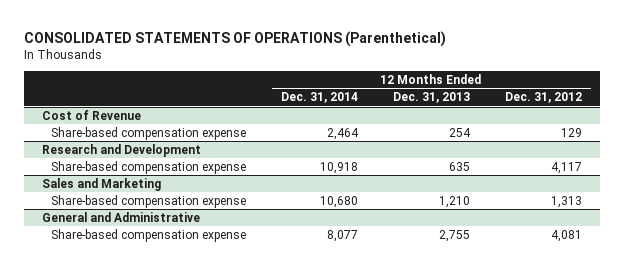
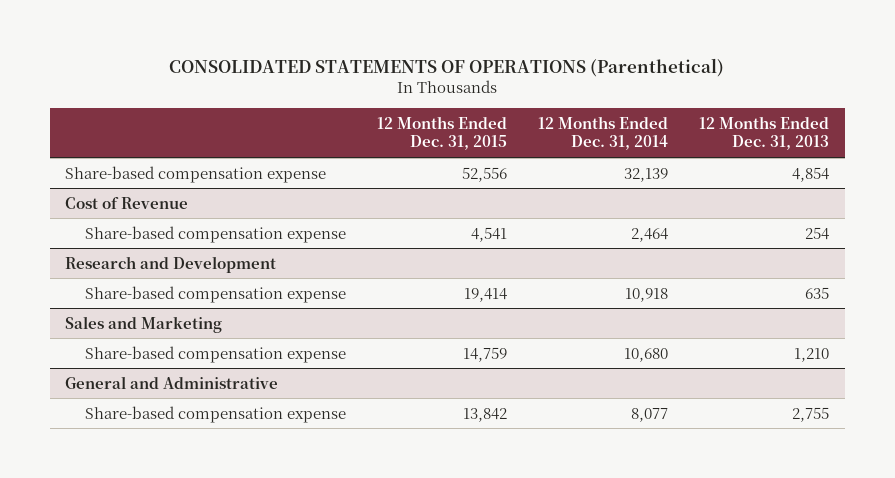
[505,92,583,104] Dec. 31, 2012 -> none
none -> [377,115,508,151] 12 Months Ended Dec. 31, 2015
none -> [65,165,327,183] Share-based compensation expense

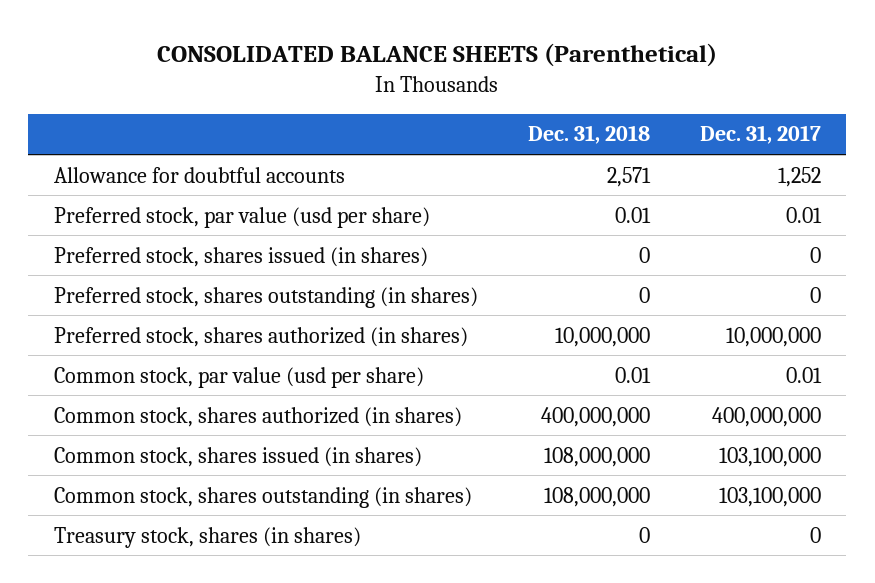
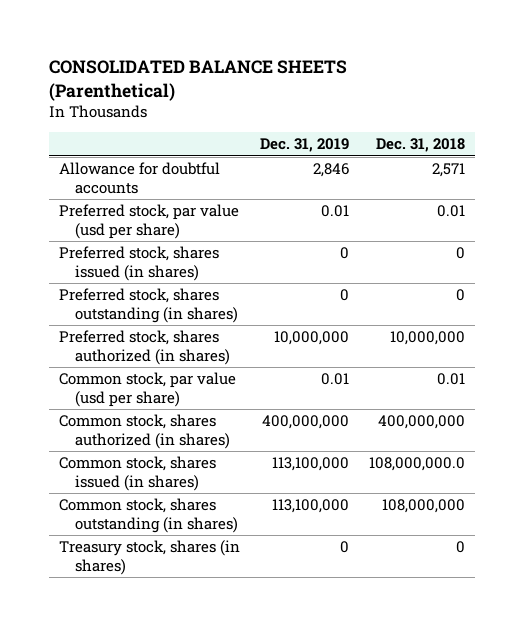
[700,125,822,145] Dec. 31, 2017 -> none
none -> [260,138,350,153] Dec. 31, 2019
[543,446,650,467] 108,000,000 -> [368,457,465,472] 108,000,000.0

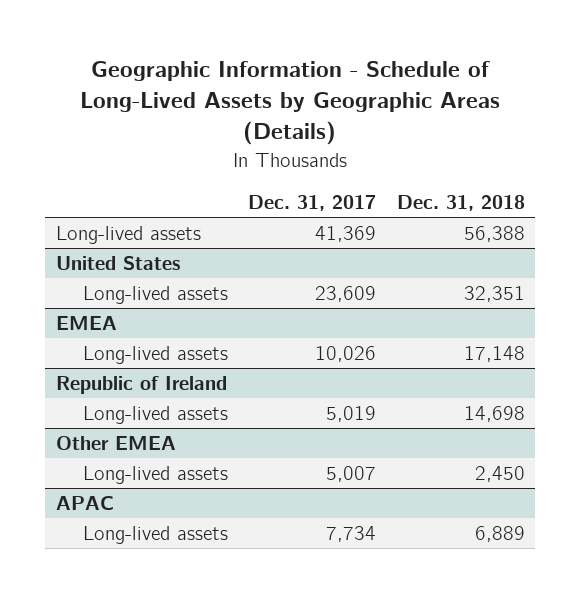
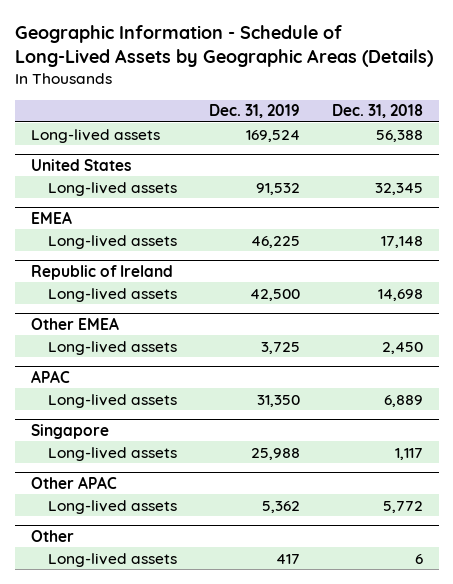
[248,194,377,211] Dec. 31, 2017 -> none
none -> [208,104,300,119] Dec. 31, 2019
[463,286,525,303] 32,351 -> [374,182,423,195] 32,345
none -> [30,423,109,439] Singapore
none -> [47,446,177,461] Long-lived assets
none -> [30,475,117,489] Other APAC
none -> [47,499,177,514] Long-lived assets
none -> [30,529,74,542] Other
none -> [47,552,177,567] Long-lived assets

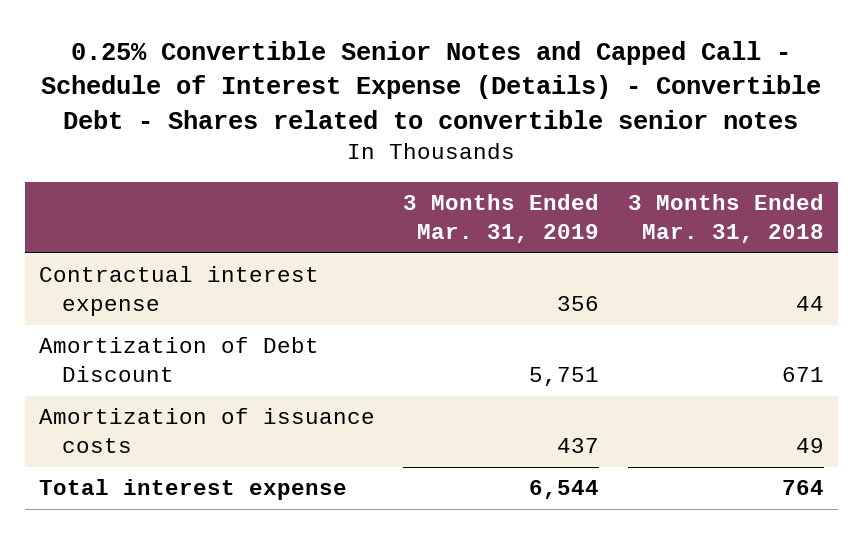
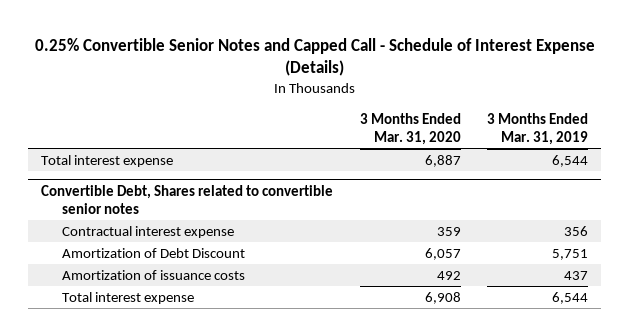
[41,40,822,130] 0.25% Convertible Senior Notes and Capped Call - Schedule of Interest Expense (Details) - Convertible Debt - Shares related to convertible senior notes -> [34,37,595,77] 0.25% Convertible Senior Notes and Capped Call - Schedule of Interest Expense (Details)
[627,194,824,244] 3 Months Ended Mar. 31, 2018 -> none
none -> [359,113,461,145] 3 Months Ended Mar. 31, 2020
none -> [40,154,173,167] Total interest expense
none -> [40,184,333,214] Convertible Debt, Shares related to convertible senior notes

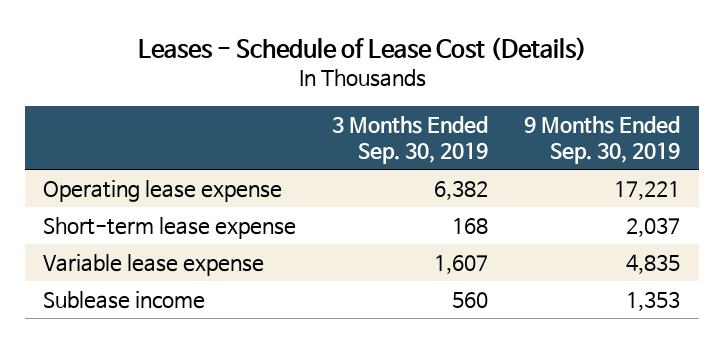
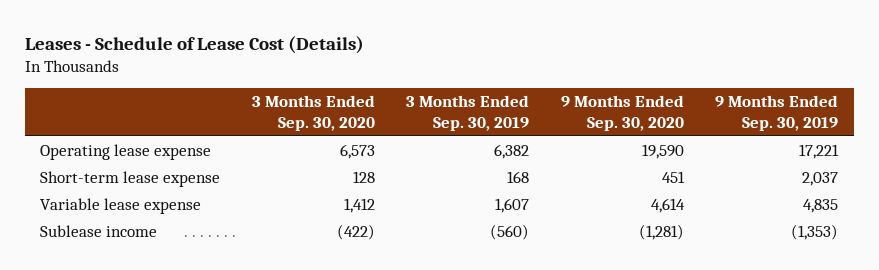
none -> [251,95,375,131] 3 Months Ended Sep. 30, 2020
none -> [560,95,684,131] 9 Months Ended Sep. 30, 2020
[452,291,489,308] 560 -> [490,224,530,241] (560)
[626,290,681,311] 1,353 -> [791,224,839,241] (1,353)

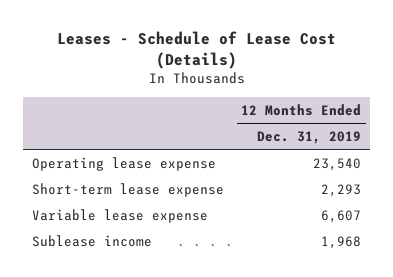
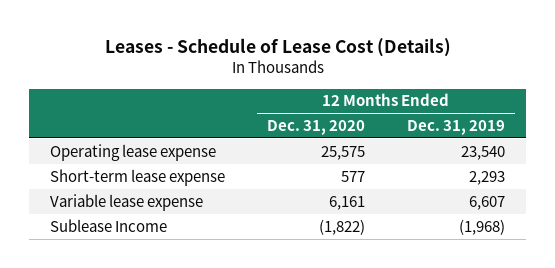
none -> [267,120,366,136] Dec. 31, 2020
[31,234,152,247] Sublease income -> [50,218,168,232] Sublease Income
[321,235,362,249] 1,968 -> [458,218,505,235] (1,968)

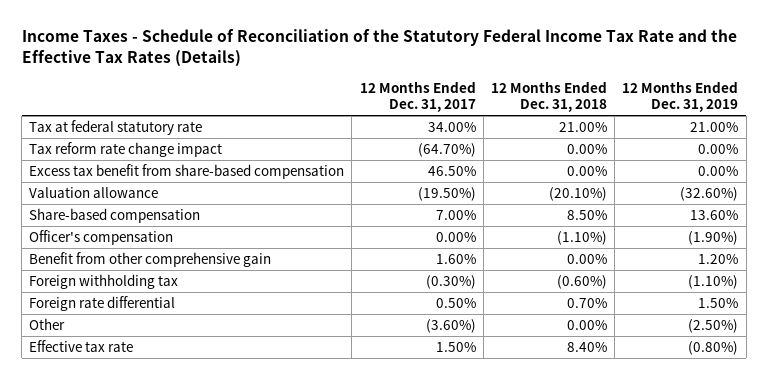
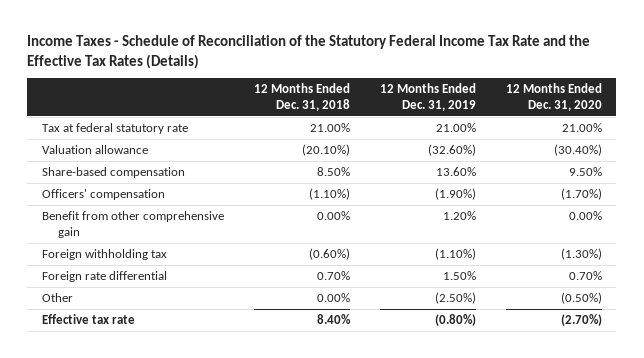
[359,80,476,113] 12 Months Ended Dec. 31, 2017 -> none
none -> [505,83,602,111] 12 Months Ended Dec. 31, 2020
[29,141,223,157] Tax reform rate change impact -> none
[29,163,345,179] Excess tax benefit from share-based compensation -> none
[29,229,174,245] Officer's compensation -> [42,189,166,201] Officers' compensation

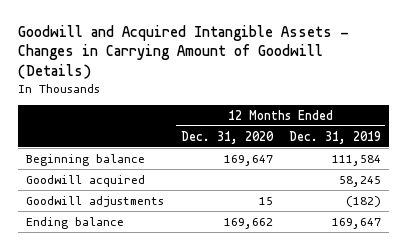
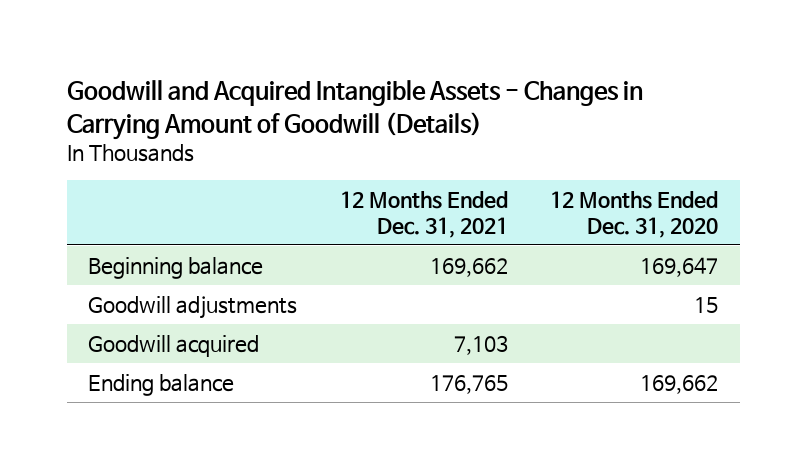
[288,130,381,144] Dec. 31, 2019 -> none
none -> [339,191,508,238] 12 Months Ended Dec. 31, 2021
[26,174,146,187] Goodwill acquired -> [88,334,260,357] Goodwill acquired

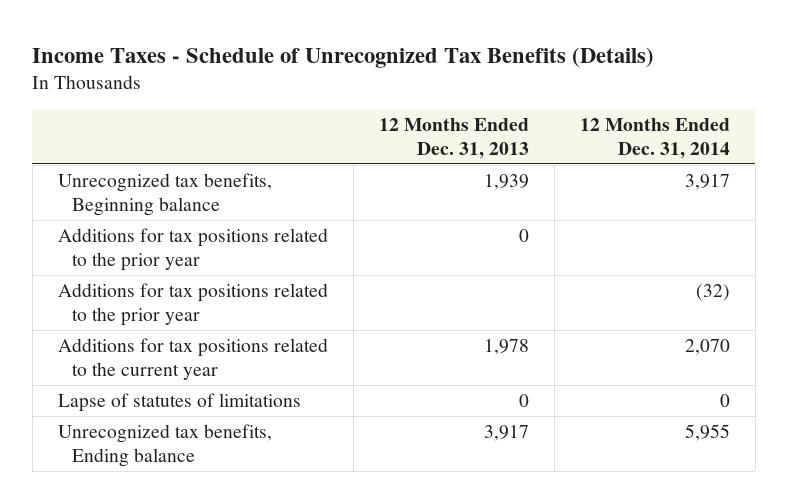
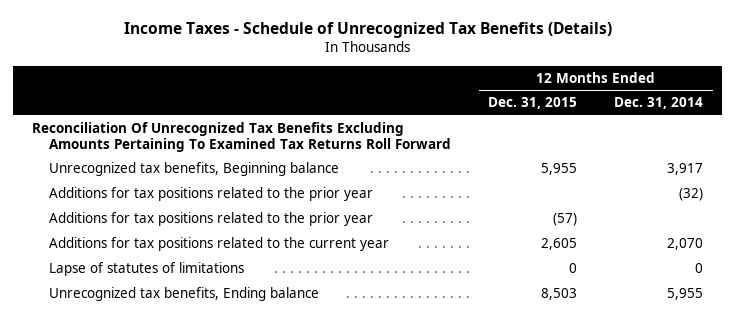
[378,117,529,159] 12 Months Ended Dec. 31, 2013 -> none
none -> [488,97,578,110] Dec. 31, 2015
none -> [31,122,452,153] Reconciliation Of Unrecognized Tax Benefits Excluding Amounts Pertaining To Examined Tax Returns Roll Forward
[57,228,328,272] Additions for tax positions related to the prior year -> [49,212,374,227] Additions for tax positions related to the prior year

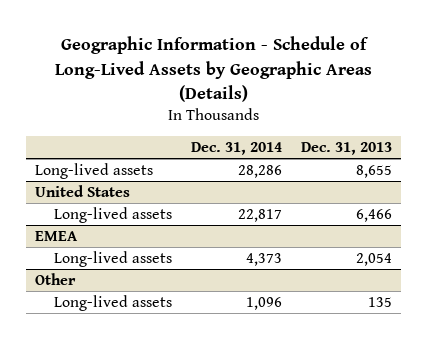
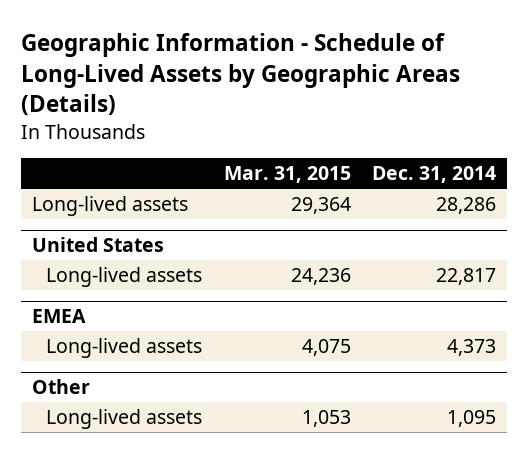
[300,142,392,156] Dec. 31, 2013 -> none
none -> [223,166,351,184] Mar. 31, 2015
[245,297,282,311] 1,096 -> [447,409,497,427] 1,095

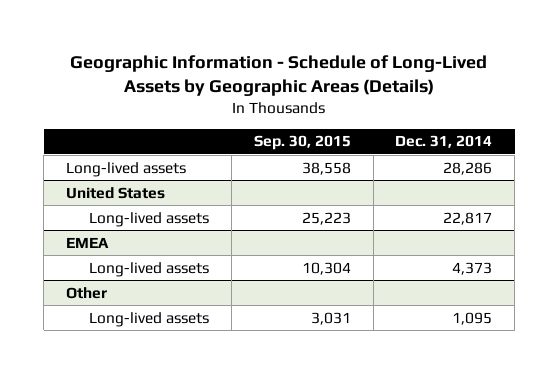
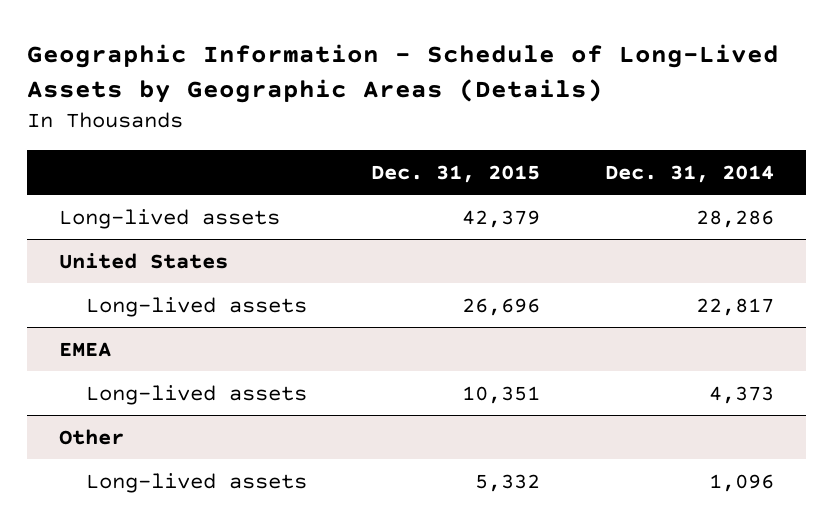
[253,135,351,151] Sep. 30, 2015 -> none
none -> [371,164,541,183] Dec. 31, 2015
[452,311,493,325] 1,095 -> [708,473,774,492] 1,096

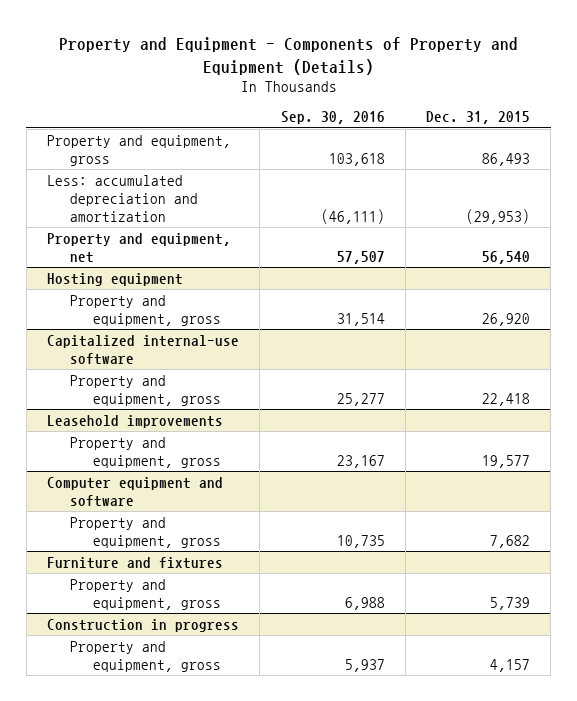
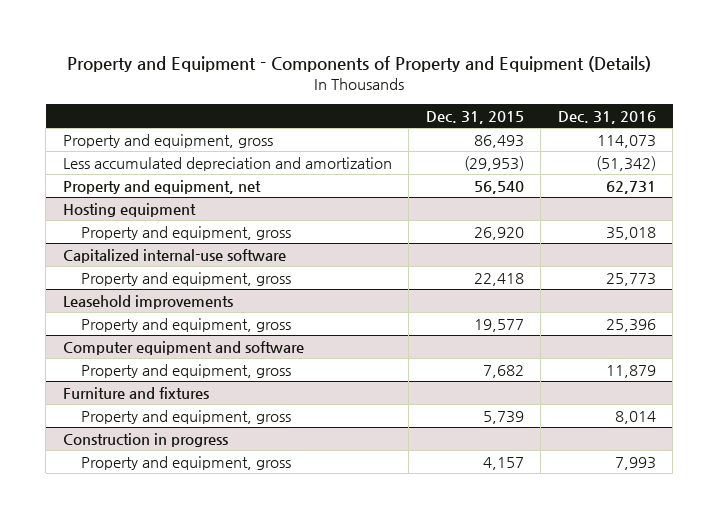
[280,111,385,125] Sep. 30, 2016 -> none
none -> [557,110,656,124] Dec. 31, 2016
[47,174,199,222] Less: accumulated depreciation and amortization -> [62,156,392,171] Less accumulated depreciation and amortization

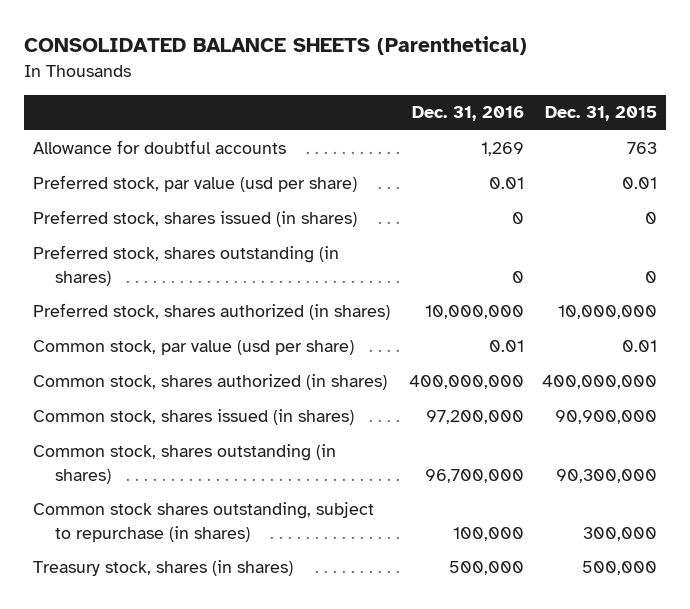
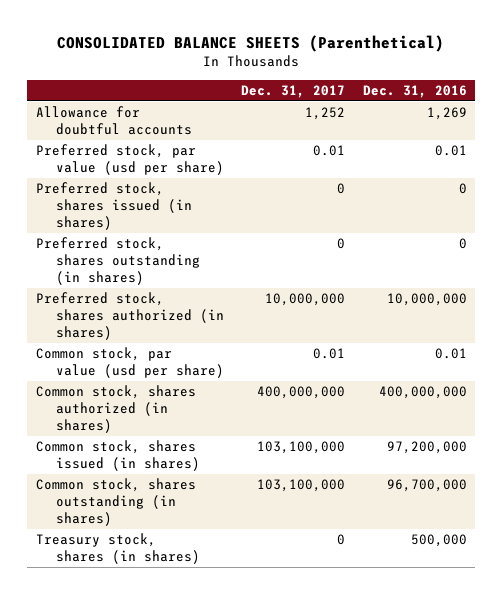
[544,106,657,122] Dec. 31, 2015 -> none
none -> [241,84,346,98] Dec. 31, 2017
[33,502,375,542] Common stock shares outstanding, subject to repurchase (in shares) -> none

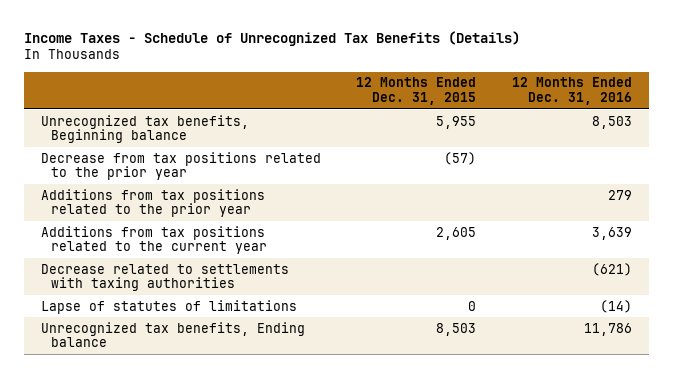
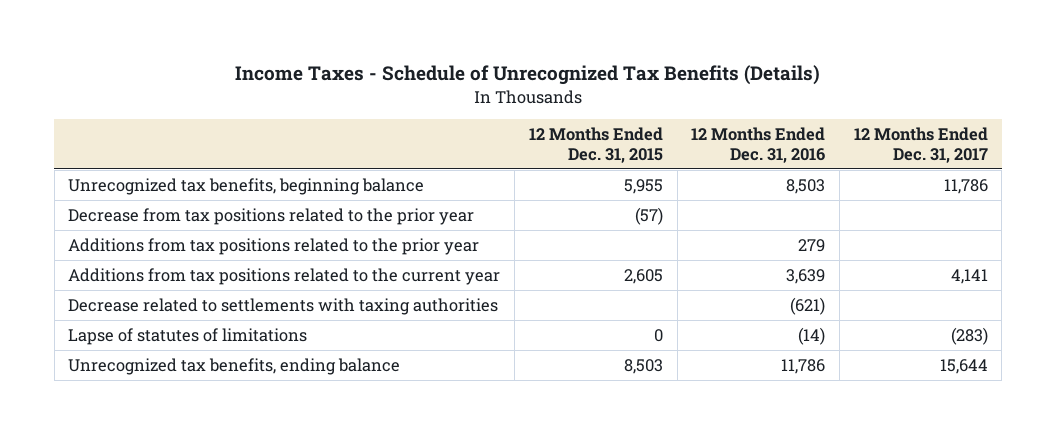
none -> [853,126,988,163] 12 Months Ended Dec. 31, 2017
[41,114,250,144] Unrecognized tax benefits, Beginning balance -> [68,177,425,195] Unrecognized tax benefits, beginning balance
[41,321,306,348] Unrecognized tax benefits, Ending balance -> [68,357,401,375] Unrecognized tax benefits, ending balance

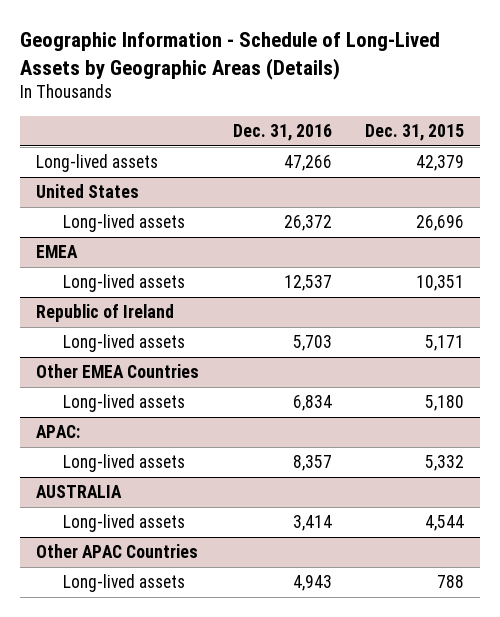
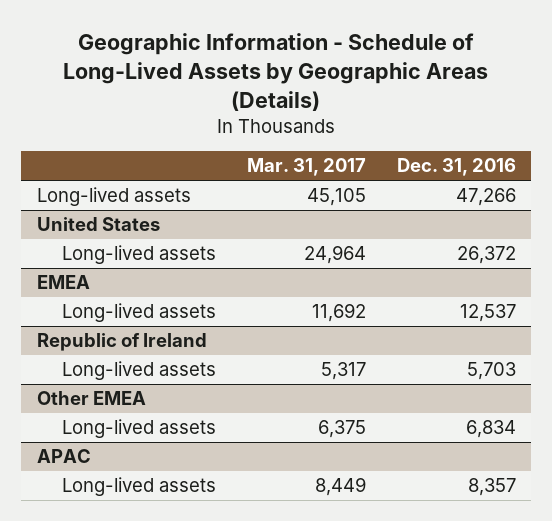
[364,124,464,142] Dec. 31, 2015 -> none
none -> [246,158,366,177] Mar. 31, 2017
[36,364,200,379] Other EMEA Countries -> [36,391,146,406] Other EMEA
[36,425,81,439] APAC: -> [36,449,91,464] APAC
[36,485,123,499] AUSTRALIA -> none
[63,514,186,533] Long-lived assets -> none
[36,544,199,559] Other APAC Countries -> none
[63,574,186,593] Long-lived assets -> none

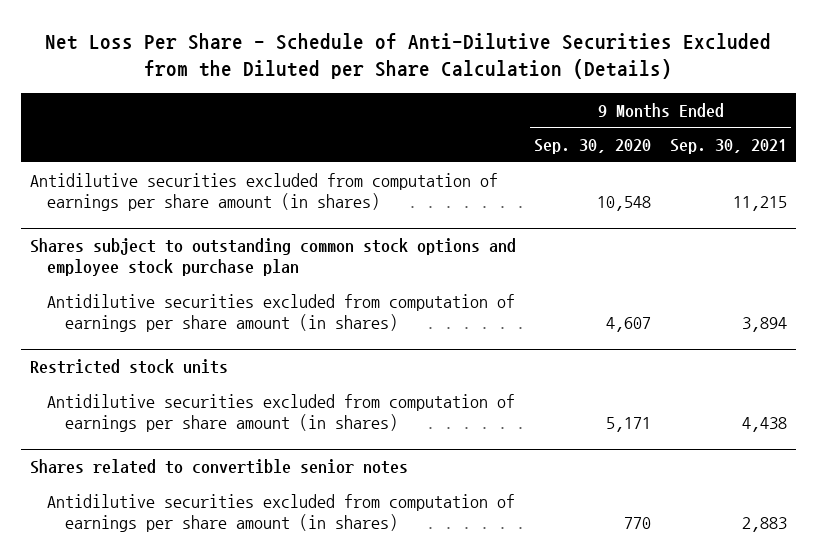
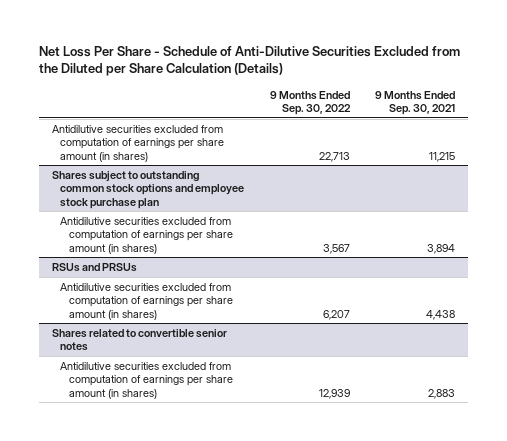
[534,139,652,155] Sep. 30, 2020 -> none
none -> [269,90,351,115] 9 Months Ended Sep. 30, 2022
[29,359,228,375] Restricted stock units -> [51,263,137,273] RSUs and PRSUs

